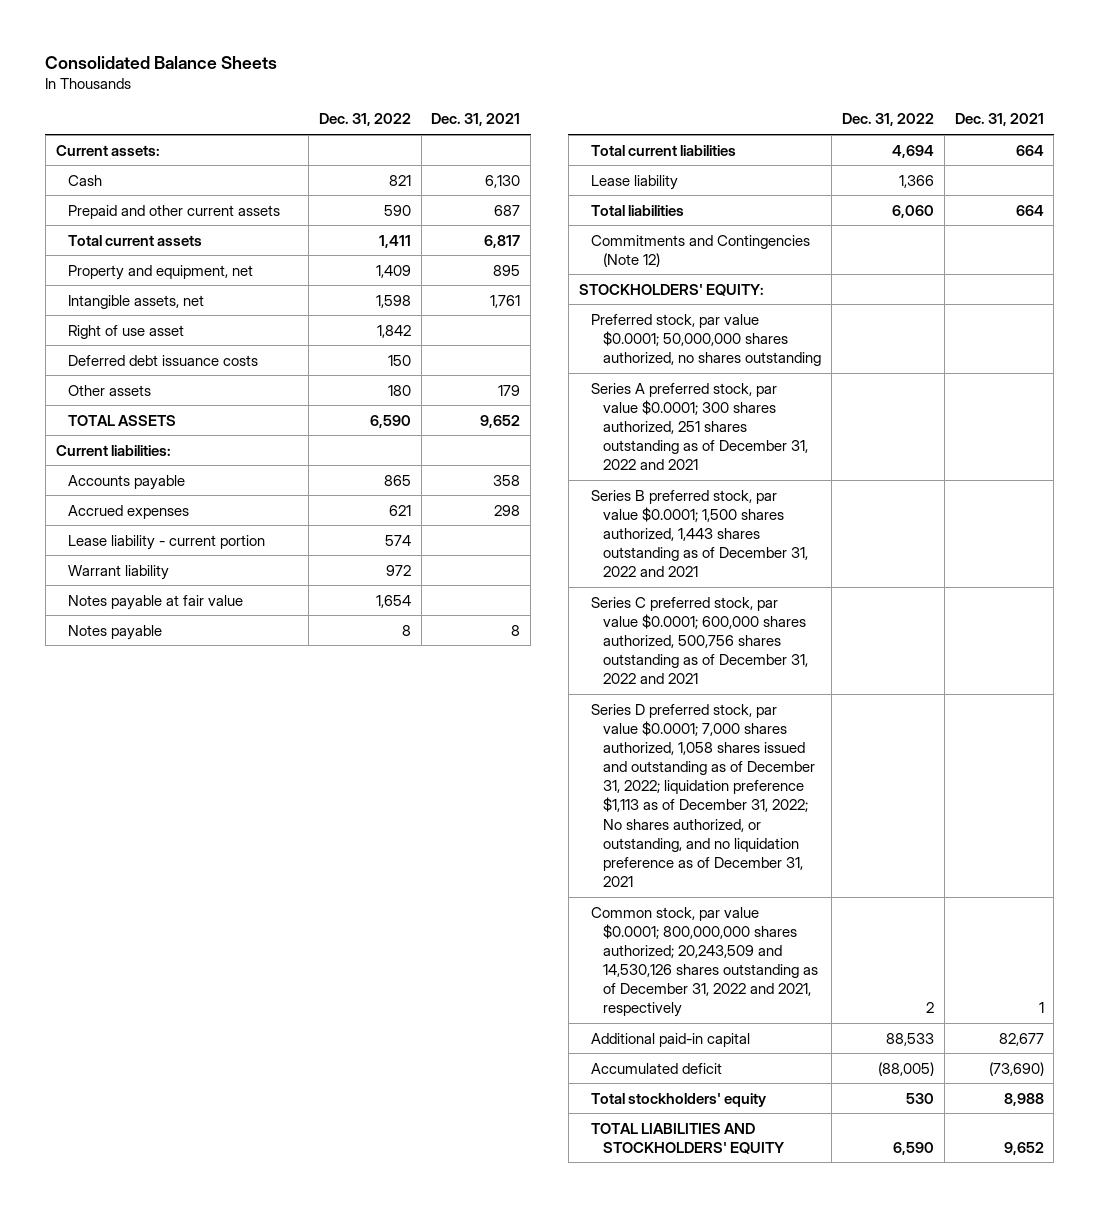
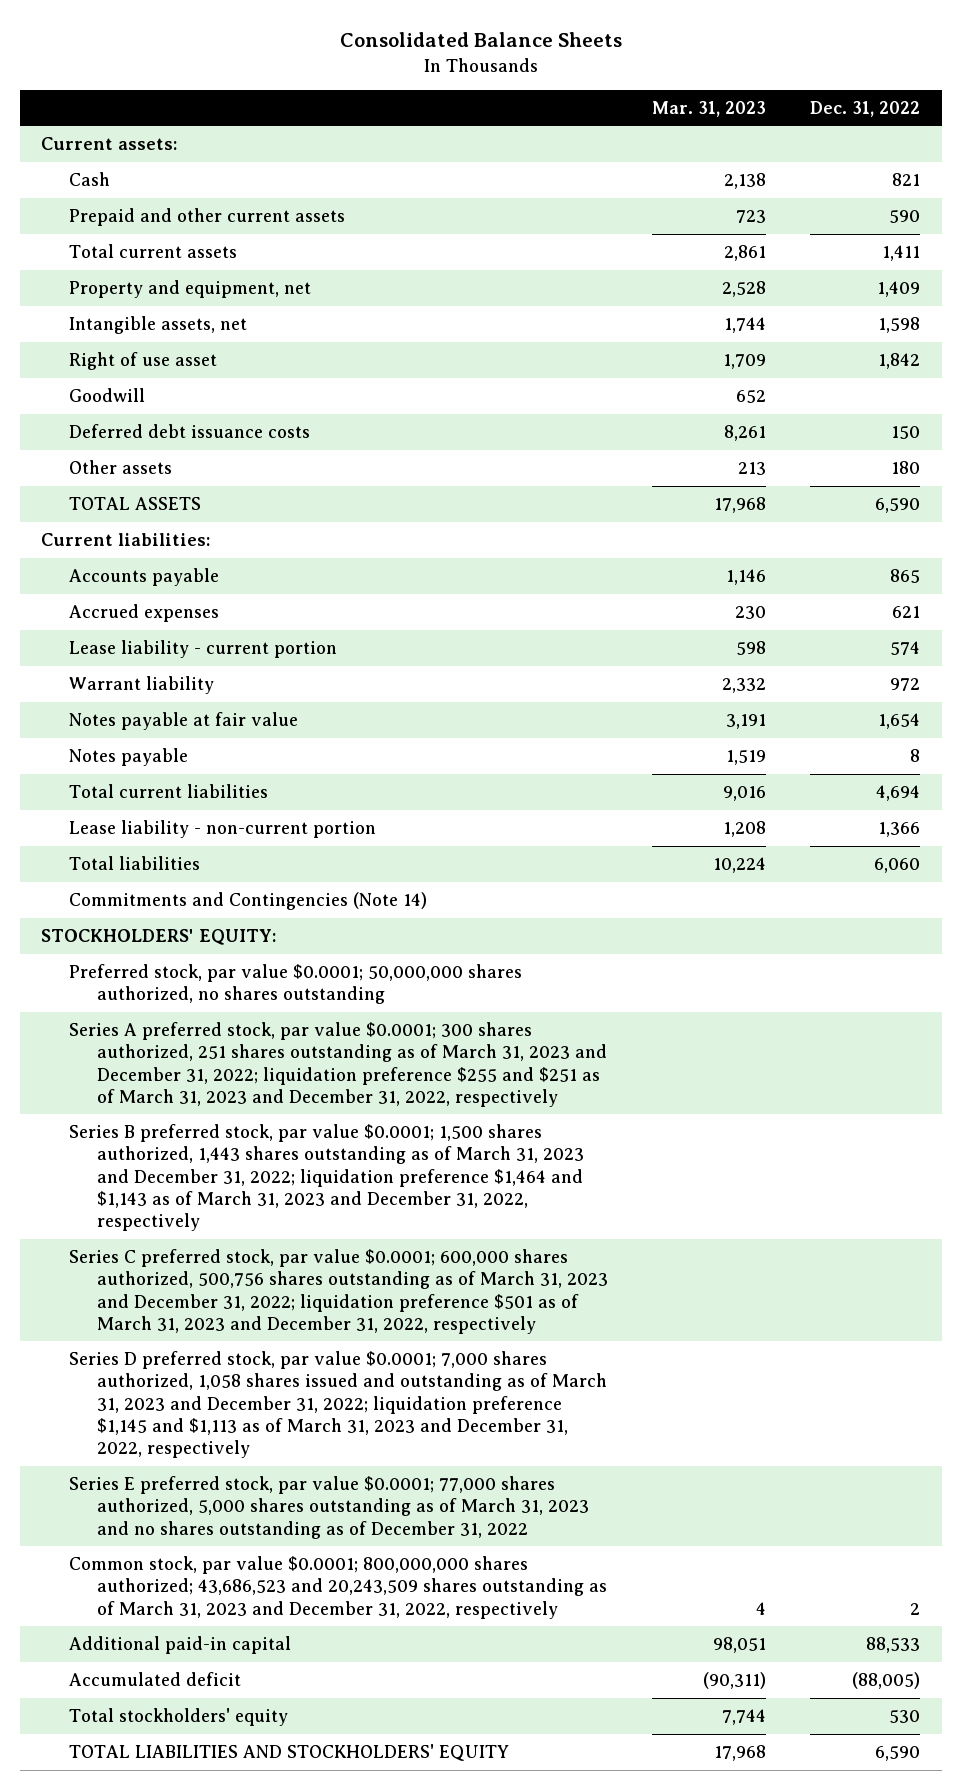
[431,113,521,127] Dec. 31, 2021 -> none
none -> [652,100,767,117] Mar. 31, 2023
none -> [69,387,146,402] Goodwill
[590,174,678,190] Lease liability -> [69,819,377,838] Lease liability - non-current portion
[590,234,810,267] Commitments and Contingencies (Note 12) -> [69,891,428,910] Commitments and Contingencies (Note 14)
[590,382,809,471] Series A preferred stock, par value $0.0001; 300 shares authorized, 251 shares outstanding as of December 31, 2022 and 2021 -> [69,1021,608,1107] Series A preferred stock, par value $0.0001; 300 shares authorized, 251 shares outstanding as of March 31, 2023 and December 31, 2022; liquidation preference $255 and $251 as of March 31, 2023 and December 31, 2022, respectively
[590,489,809,578] Series B preferred stock, par value $0.0001; 1,500 shares authorized, 1,443 shares outstanding as of December 31, 2022 and 2021 -> [69,1123,585,1232] Series B preferred stock, par value $0.0001; 1,500 shares authorized, 1,443 shares outstanding as of March 31, 2023 and December 31, 2022; liquidation preference $1,464 and $1,143 as of March 31, 2023 and December 31, 2022, respectively
[590,596,809,685] Series C preferred stock, par value $0.0001; 600,000 shares authorized, 500,756 shares outstanding as of December 31, 2022 and 2021 -> [69,1248,609,1334] Series C preferred stock, par value $0.0001; 600,000 shares authorized, 500,756 shares outstanding as of March 31, 2023 and December 31, 2022; liquidation preference $501 as of March 31, 2023 and December 31, 2022, respectively
[590,703,816,887] Series D preferred stock, par value $0.0001; 7,000 shares authorized, 1,058 shares issued and outstanding as of December 31, 2022; liquidation preference $1,113 as of December 31, 2022; No shares authorized, or outstanding, and no liquidation preference as of December 31, 2021 -> [69,1350,608,1459] Series D preferred stock, par value $0.0001; 7,000 shares authorized, 1,058 shares issued and outstanding as of March 31, 2023 and December 31, 2022; liquidation preference $1,145 and $1,113 as of March 31, 2023 and December 31, 2022, respectively
none -> [69,1475,590,1539] Series E preferred stock, par value $0.0001; 77,000 shares authorized, 5,000 shares outstanding as of March 31, 2023 and no shares outstanding as of December 31, 2022
[590,906,819,1018] Common stock, par value $0.0001; 800,000,000 shares authorized; 20,243,509 and 14,530,126 shares outstanding as of December 31, 2022 and 2021, respectively -> [69,1555,608,1619] Common stock, par value $0.0001; 800,000,000 shares authorized; 43,686,523 and 20,243,509 shares outstanding as of March 31, 2023 and December 31, 2022, respectively

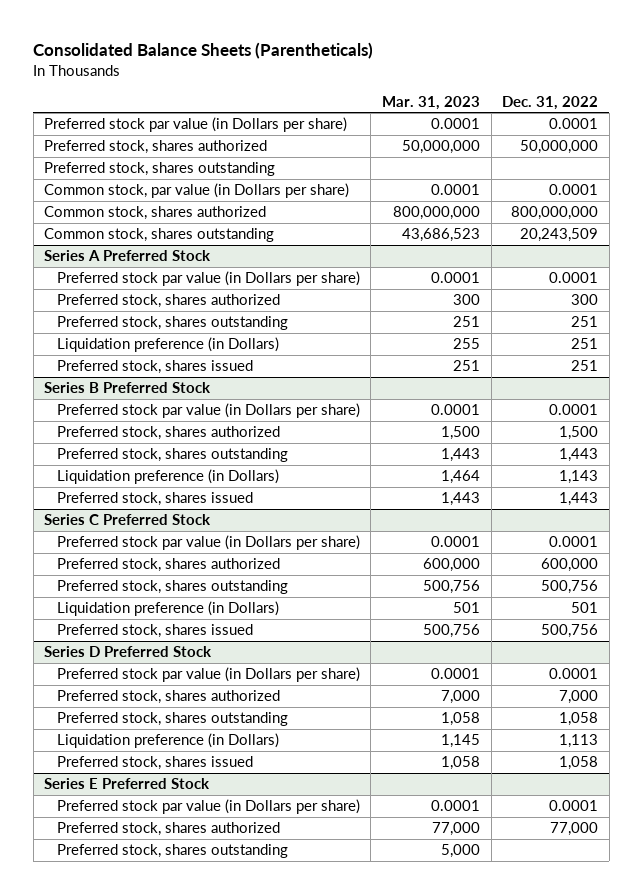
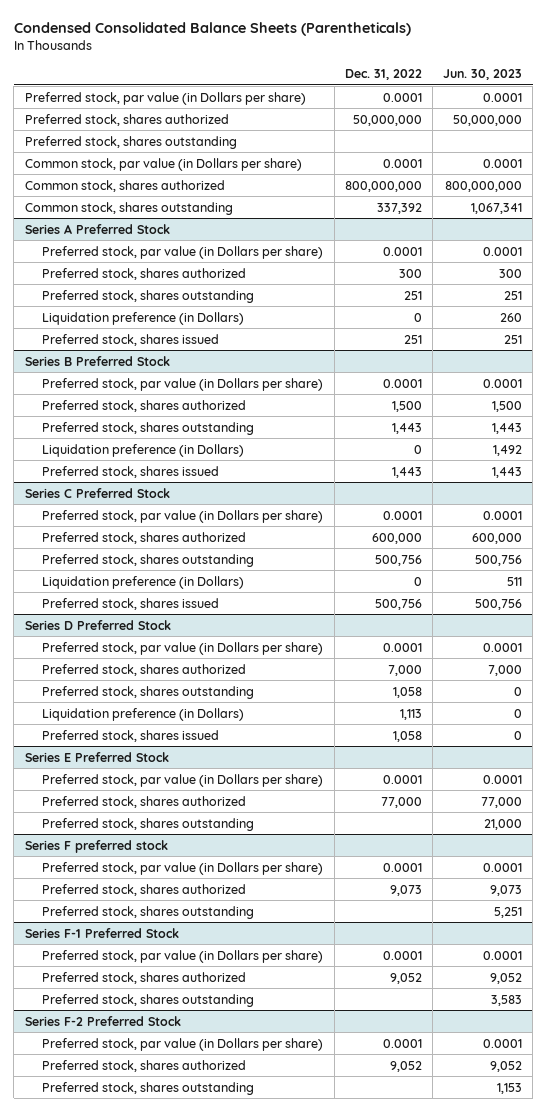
[33,41,374,59] Consolidated Balance Sheets (Parentheticals) -> [13,22,411,37] Condensed Consolidated Balance Sheets (Parentheticals)
[381,95,480,110] Mar. 31, 2023 -> none
none -> [443,69,523,81] Jun. 30, 2023
[44,117,348,133] Preferred stock par value (in Dollars per share) -> [24,91,306,105] Preferred stock, par value (in Dollars per share)
[520,228,599,243] 20,243,509 -> [376,202,422,214] 337,392
[56,271,360,287] Preferred stock par value (in Dollars per share) -> [42,245,324,259] Preferred stock, par value (in Dollars per share)
[571,338,599,350] 251 -> [413,312,422,322] 0
[56,403,360,419] Preferred stock par value (in Dollars per share) -> [42,377,324,391] Preferred stock, par value (in Dollars per share)
[559,470,599,485] 1,143 -> [413,444,422,454] 0
[56,535,360,551] Preferred stock par value (in Dollars per share) -> [42,509,324,523] Preferred stock, par value (in Dollars per share)
[571,602,599,614] 501 -> [413,576,422,586] 0
[56,667,360,683] Preferred stock par value (in Dollars per share) -> [42,641,324,655] Preferred stock, par value (in Dollars per share)
[56,799,360,815] Preferred stock par value (in Dollars per share) -> [42,773,324,787] Preferred stock, par value (in Dollars per share)
none -> [24,839,168,853] Series F preferred stock
none -> [42,861,324,875] Preferred stock, par value (in Dollars per share)
none -> [42,883,247,896] Preferred stock, shares authorized
none -> [42,905,255,919] Preferred stock, shares outstanding
none -> [24,927,179,938] Series F-1 Preferred Stock
none -> [42,949,324,963] Preferred stock, par value (in Dollars per share)
none -> [42,971,247,984] Preferred stock, shares authorized
none -> [42,993,255,1007] Preferred stock, shares outstanding
none -> [24,1015,181,1026] Series F-2 Preferred Stock
none -> [42,1037,324,1051] Preferred stock, par value (in Dollars per share)
none -> [42,1059,247,1072] Preferred stock, shares authorized
none -> [42,1081,255,1095] Preferred stock, shares outstanding

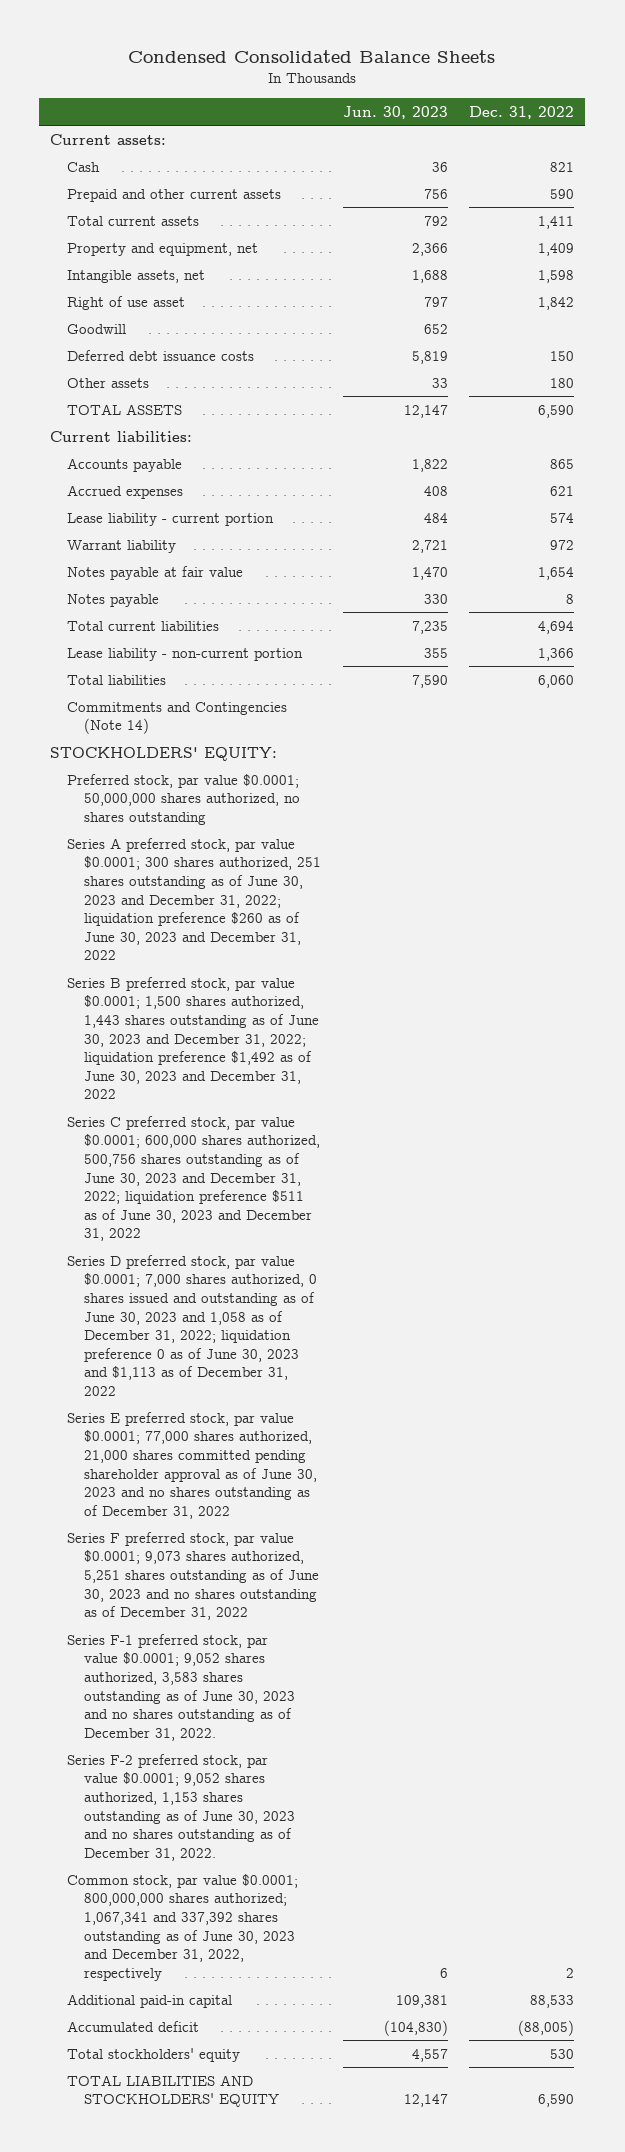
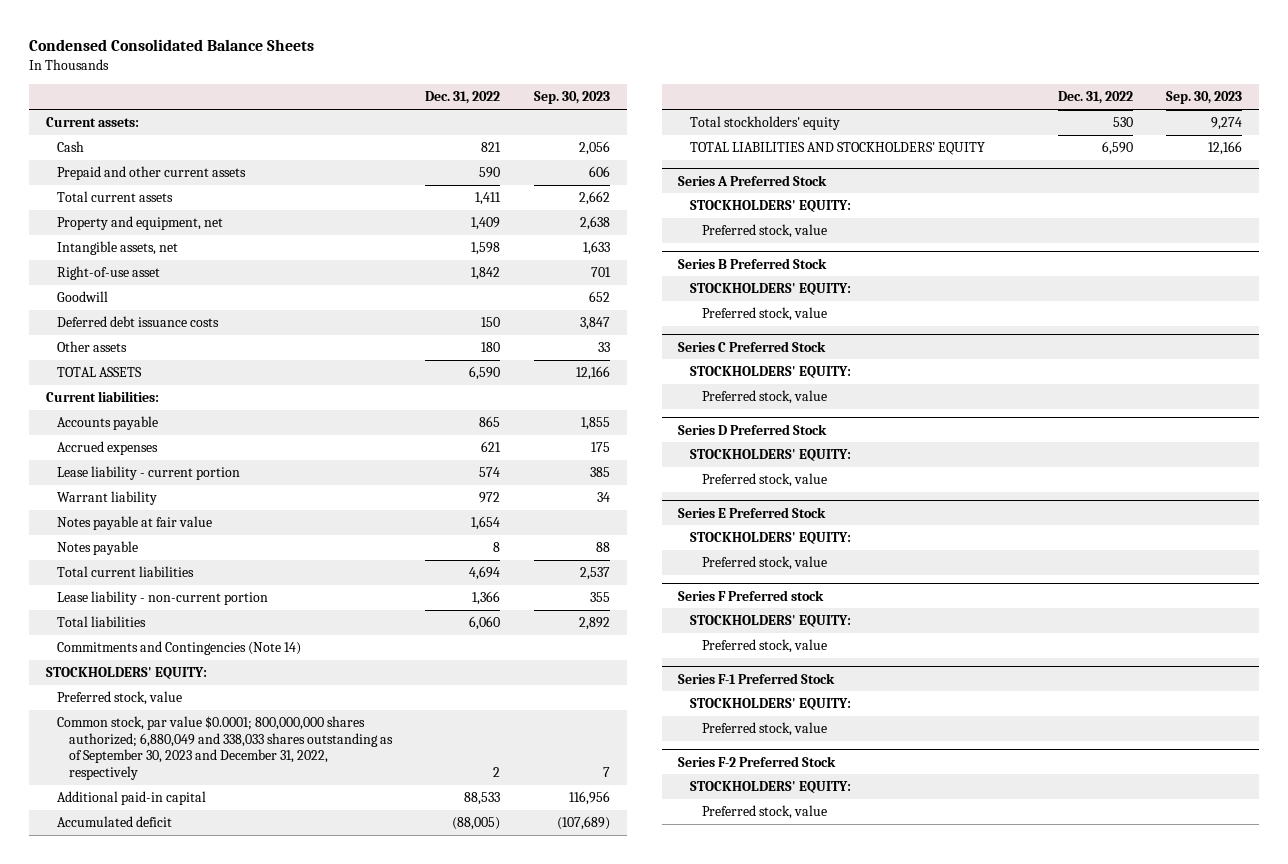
[342,105,448,119] Jun. 30, 2023 -> none
none -> [533,91,610,105] Sep. 30, 2023
[66,295,185,310] Right of use asset -> [57,266,161,281] Right-of-use asset
[66,837,321,961] Series A preferred stock, par value $0.0001; 300 shares authorized, 251 shares outstanding as of June 30, 2023 and December 31, 2022; liquidation preference $260 as of June 30, 2023 and December 31, 2022 -> none
[66,976,319,1100] Series B preferred stock, par value $0.0001; 1,500 shares authorized, 1,443 shares outstanding as of June 30, 2023 and December 31, 2022; liquidation preference $1,492 as of June 30, 2023 and December 31, 2022 -> none
[66,1115,320,1242] Series C preferred stock, par value $0.0001; 600,000 shares authorized, 500,756 shares outstanding as of June 30, 2023 and December 31, 2022; liquidation preference $511 as of June 30, 2023 and December 31, 2022 -> none
[66,1254,317,1396] Series D preferred stock, par value $0.0001; 7,000 shares authorized, 0 shares issued and outstanding as of June 30, 2023 and 1,058 as of December 31, 2022; liquidation preference 0 as of June 30, 2023 and $1,113 as of December 31, 2022 -> none
[66,1411,317,1519] Series E preferred stock, par value $0.0001; 77,000 shares authorized, 21,000 shares committed pending shareholder approval as of June 30, 2023 and no shares outstanding as of December 31, 2022 -> none
[66,1531,319,1621] Series F preferred stock, par value $0.0001; 9,073 shares authorized, 5,251 shares outstanding as of June 30, 2023 and no shares outstanding as of December 31, 2022 -> none
[66,1633,295,1741] Series F-1 preferred stock, par value $0.0001; 9,052 shares authorized, 3,583 shares outstanding as of June 30, 2023 and no shares outstanding as of December 31, 2022. -> none
[66,1753,295,1861] Series F-2 preferred stock, par value $0.0001; 9,052 shares authorized, 1,153 shares outstanding as of June 30, 2023 and no shares outstanding as of December 31, 2022. -> none
[66,773,300,825] Preferred stock, par value $0.0001; 50,000,000 shares authorized, no shares outstanding -> [57,691,183,706] Preferred stock, value
[66,1873,298,1981] Common stock, par value $0.0001; 800,000,000 shares authorized; 1,067,341 and 337,392 shares outstanding as of June 30, 2023 and December 31, 2022, respectively -> [57,716,394,780] Common stock, par value $0.0001; 800,000,000 shares authorized; 6,880,049 and 338,033 shares outstanding as of September 30, 2023 and December 31, 2022, respectively
none -> [678,174,828,186] Series A Preferred Stock
none -> [690,200,852,213] STOCKHOLDERS' EQUITY:
none -> [701,224,827,239] Preferred stock, value
none -> [678,257,828,269] Series B Preferred Stock
none -> [690,283,852,296] STOCKHOLDERS' EQUITY:
none -> [701,307,827,322] Preferred stock, value
none -> [678,340,827,352] Series C Preferred Stock
none -> [690,366,852,379] STOCKHOLDERS' EQUITY:
none -> [701,390,827,405] Preferred stock, value
none -> [678,423,828,435] Series D Preferred Stock
none -> [690,449,852,462] STOCKHOLDERS' EQUITY:
none -> [701,473,827,488] Preferred stock, value
none -> [678,506,827,518] Series E Preferred Stock
none -> [690,532,852,545] STOCKHOLDERS' EQUITY:
none -> [701,556,827,571] Preferred stock, value
none -> [678,589,825,601] Series F Preferred stock
none -> [690,615,852,628] STOCKHOLDERS' EQUITY:
none -> [701,639,827,654] Preferred stock, value
none -> [678,672,836,684] Series F-1 Preferred Stock
none -> [690,698,852,711] STOCKHOLDERS' EQUITY:
none -> [701,722,827,737] Preferred stock, value
none -> [678,755,837,767] Series F-2 Preferred Stock
none -> [690,781,852,794] STOCKHOLDERS' EQUITY:
none -> [701,805,827,820] Preferred stock, value

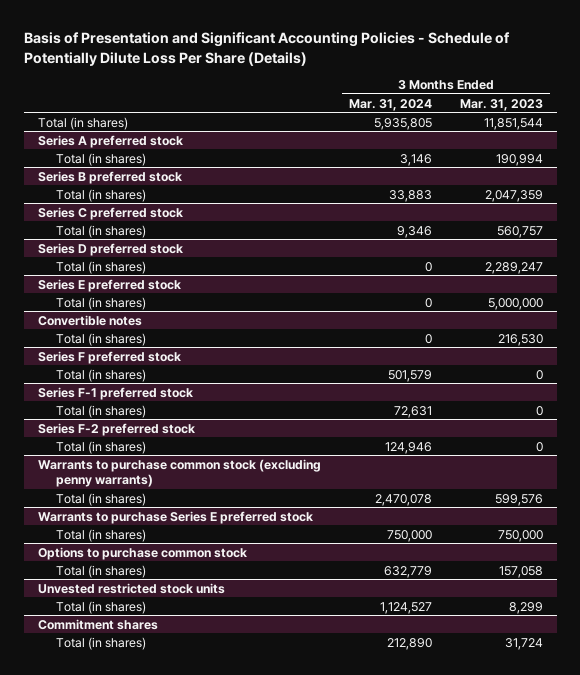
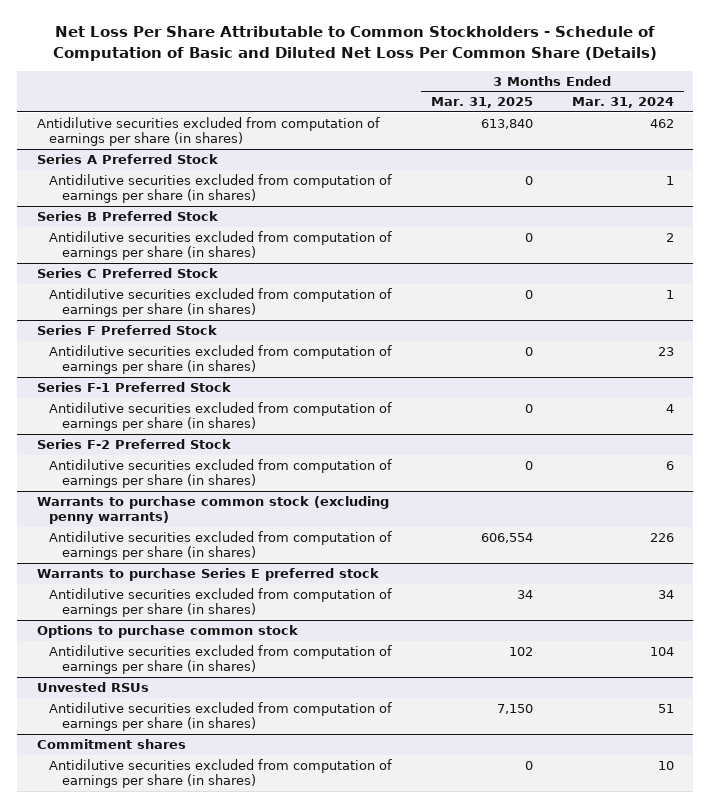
[23,32,510,66] Basis of Presentation and Significant Accounting Policies - Schedule of Potentially Dilute Loss Per Share (Details) -> [53,26,658,61] Net Loss Per Share Attributable to Common Stockholders - Schedule of Computation of Basic and Diluted Net Loss Per Common Share (Details)
[459,98,543,111] Mar. 31, 2023 -> none
none -> [431,97,534,109] Mar. 31, 2025
[37,116,128,130] Total (in shares) -> none
[56,152,147,166] Total (in shares) -> none
[56,188,147,202] Total (in shares) -> none
[56,224,147,238] Total (in shares) -> none
[37,242,183,256] Series D preferred stock -> none
[56,260,147,274] Total (in shares) -> none
[37,278,181,292] Series E preferred stock -> none
[56,296,147,310] Total (in shares) -> none
[37,314,142,326] Convertible notes -> none
[56,332,147,346] Total (in shares) -> none
[56,368,147,382] Total (in shares) -> none
[56,404,147,418] Total (in shares) -> none
[56,440,147,454] Total (in shares) -> none
none -> [36,117,380,147] Antidilutive securities excluded from computation of earnings per share (in shares)
[37,134,183,148] Series A preferred stock -> [36,154,218,165] Series A Preferred Stock
none -> [49,174,393,204] Antidilutive securities excluded from computation of earnings per share (in shares)
[37,170,182,184] Series B preferred stock -> [36,211,218,222] Series B Preferred Stock
none -> [49,231,393,261] Antidilutive securities excluded from computation of earnings per share (in shares)
[37,206,183,220] Series C preferred stock -> [36,268,218,279] Series C Preferred Stock
none -> [49,288,393,318] Antidilutive securities excluded from computation of earnings per share (in shares)
[37,350,181,364] Series F preferred stock -> [36,325,217,336] Series F Preferred Stock
none -> [49,345,393,375] Antidilutive securities excluded from computation of earnings per share (in shares)
[37,386,193,400] Series F-1 preferred stock -> [36,382,231,393] Series F-1 Preferred Stock
none -> [49,402,393,432] Antidilutive securities excluded from computation of earnings per share (in shares)
[37,422,195,436] Series F-2 preferred stock -> [36,439,231,450] Series F-2 Preferred Stock
none -> [49,459,393,489] Antidilutive securities excluded from computation of earnings per share (in shares)
[56,492,147,506] Total (in shares) -> none
none -> [49,531,393,561] Antidilutive securities excluded from computation of earnings per share (in shares)
[56,528,147,542] Total (in shares) -> none
none -> [49,588,393,618] Antidilutive securities excluded from computation of earnings per share (in shares)
[56,564,147,578] Total (in shares) -> none
[56,600,147,614] Total (in shares) -> none
none -> [49,645,393,675] Antidilutive securities excluded from computation of earnings per share (in shares)
[37,582,225,594] Unvested restricted stock units -> [36,682,149,693] Unvested RSUs
none -> [49,702,393,732] Antidilutive securities excluded from computation of earnings per share (in shares)
[56,636,147,650] Total (in shares) -> none
none -> [49,759,393,789] Antidilutive securities excluded from computation of earnings per share (in shares)

